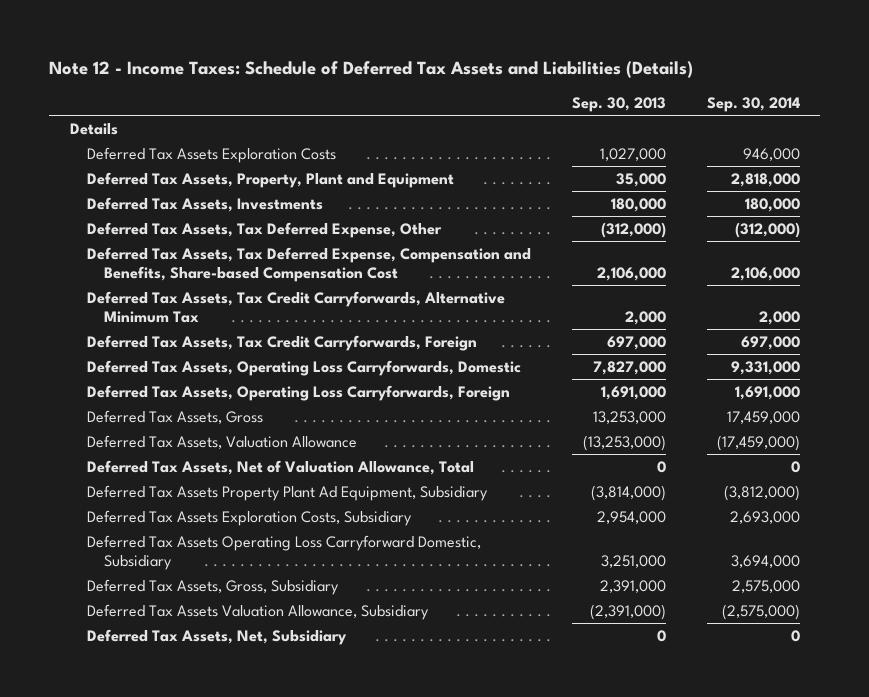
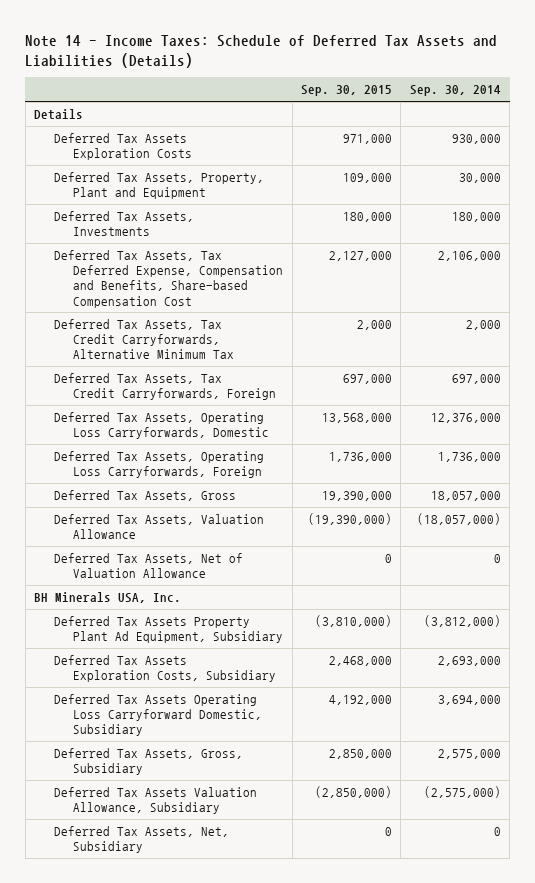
[49,61,694,79] Note 12 - Income Taxes: Schedule of Deferred Tax Assets and Liabilities (Details) -> [25,34,498,68] Note 14 - Income Taxes: Schedule of Deferred Tax Assets and Liabilities (Details)
[571,97,666,113] Sep. 30, 2013 -> none
none -> [301,85,393,97] Sep. 30, 2015
[742,147,800,161] 946,000 -> [451,133,501,144] 930,000
[730,172,800,187] 2,818,000 -> [458,172,501,183] 30,000
[87,221,443,238] Deferred Tax Assets, Tax Deferred Expense, Other -> none
[730,360,800,375] 9,331,000 -> [430,412,501,423] 12,376,000
[734,385,800,400] 1,691,000 -> [437,451,501,462] 1,736,000
[726,410,800,424] 17,459,000 -> [430,490,501,501] 18,057,000
[716,434,800,451] (17,459,000) -> [416,512,501,525] (18,057,000)
[87,459,475,475] Deferred Tax Assets, Net of Valuation Allowance, Total -> [53,552,243,579] Deferred Tax Assets, Net of Valuation Allowance
none -> [34,591,182,603] BH Minerals USA, Inc.

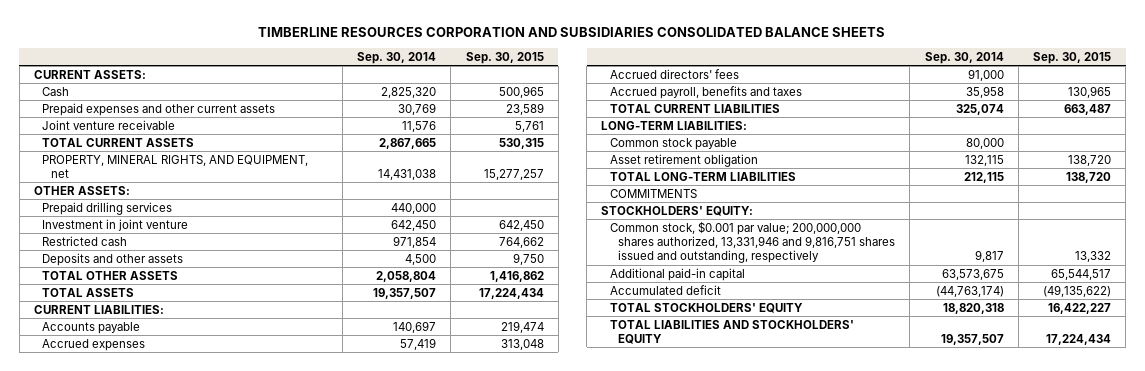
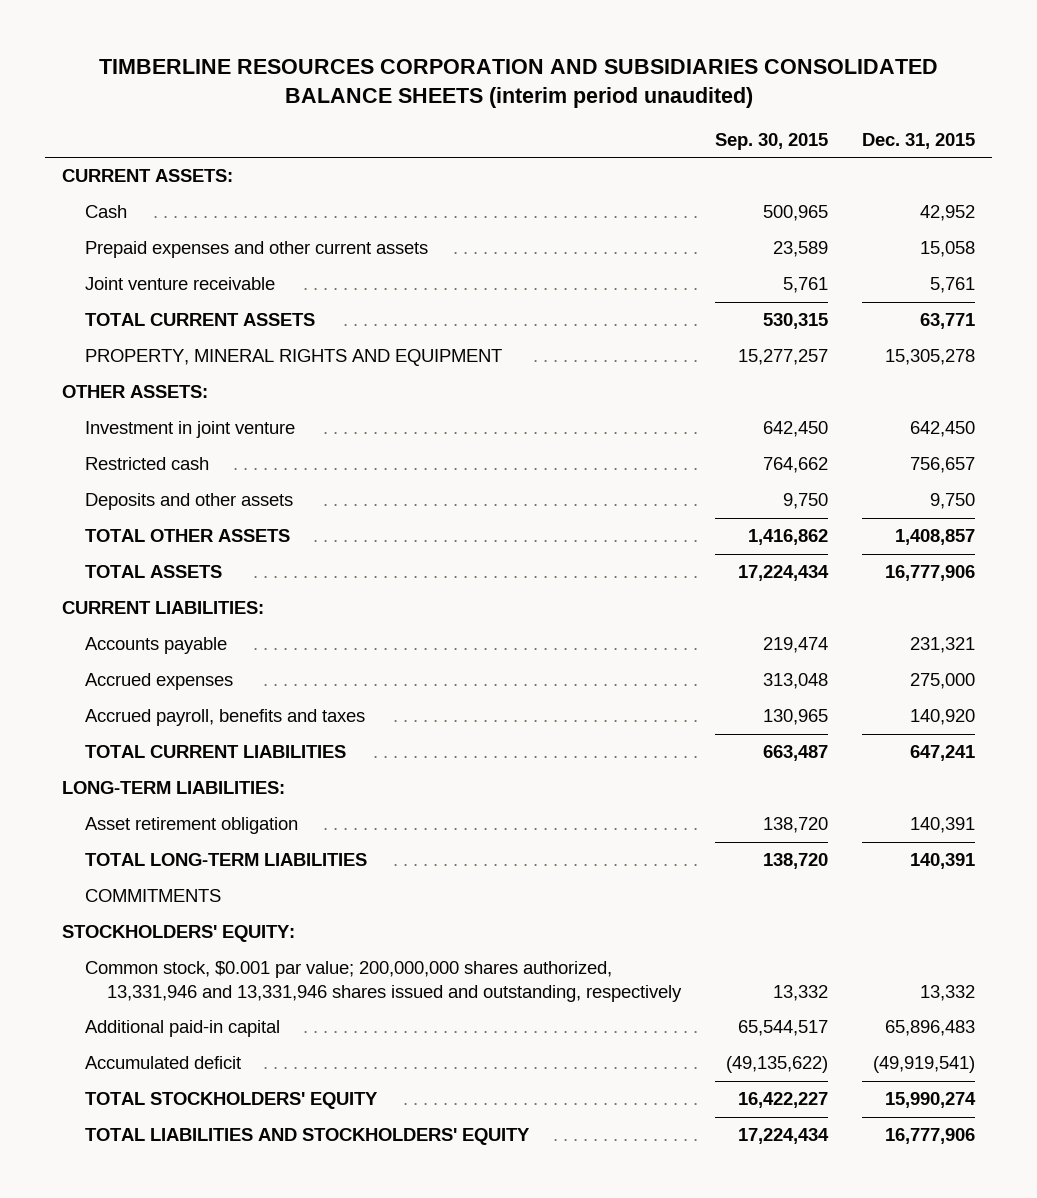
[258,26,886,37] TIMBERLINE RESOURCES CORPORATION AND SUBSIDIARIES CONSOLIDATED BALANCE SHEETS -> [98,58,938,108] TIMBERLINE RESOURCES CORPORATION AND SUBSIDIARIES CONSOLIDATED BALANCE SHEETS (interim period unaudited)
[357,51,437,64] Sep. 30, 2014 -> none
none -> [862,132,976,149] Dec. 31, 2015
[42,154,309,178] PROPERTY, MINERAL RIGHTS, AND EQUIPMENT, net -> [84,349,502,367] PROPERTY, MINERAL RIGHTS AND EQUIPMENT
[42,201,173,215] Prepaid drilling services -> none
[609,68,739,79] Accrued directors' fees -> none
[609,137,737,150] Common stock payable -> none
[609,220,896,264] Common stock, $0.001 par value; 200,000,000 shares authorized, 13,331,946 and 9,816,751 shares issued and outstanding, respectively -> [84,961,683,1002] Common stock, $0.001 par value; 200,000,000 shares authorized, 13,331,946 and 13,331,946 shares issued and outstanding, respectively

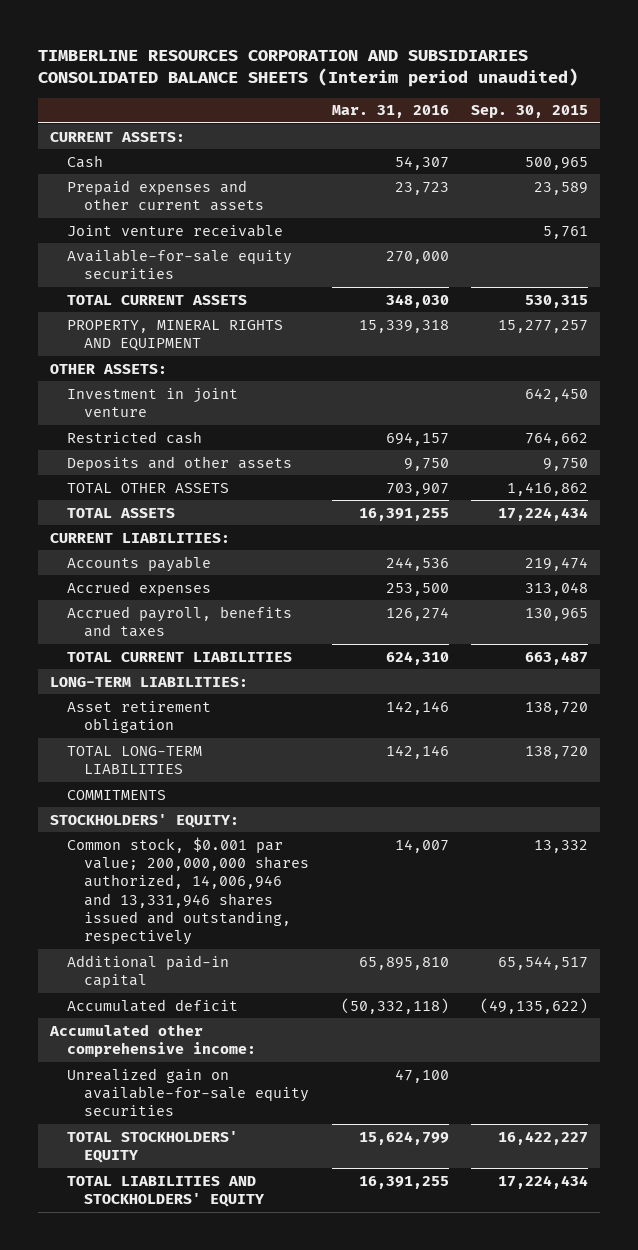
[98,58,938,108] TIMBERLINE RESOURCES CORPORATION AND SUBSIDIARIES CONSOLIDATED BALANCE SHEETS (interim period unaudited) -> [38,49,579,88] TIMBERLINE RESOURCES CORPORATION AND SUBSIDIARIES CONSOLIDATED BALANCE SHEETS (Interim period unaudited)
[862,132,976,149] Dec. 31, 2015 -> none
none -> [331,105,449,119] Mar. 31, 2016
none -> [66,248,292,280] Available-for-sale equity securities
[84,961,683,1002] Common stock, $0.001 par value; 200,000,000 shares authorized, 13,331,946 and 13,331,946 shares issued and outstanding, respectively -> [66,836,310,946] Common stock, $0.001 par value; 200,000,000 shares authorized, 14,006,946 and 13,331,946 shares issued and outstanding, respectively
none -> [48,1023,256,1058] Accumulated other comprehensive income:
none -> [66,1067,310,1117] Unrealized gain on available-for-sale equity securities

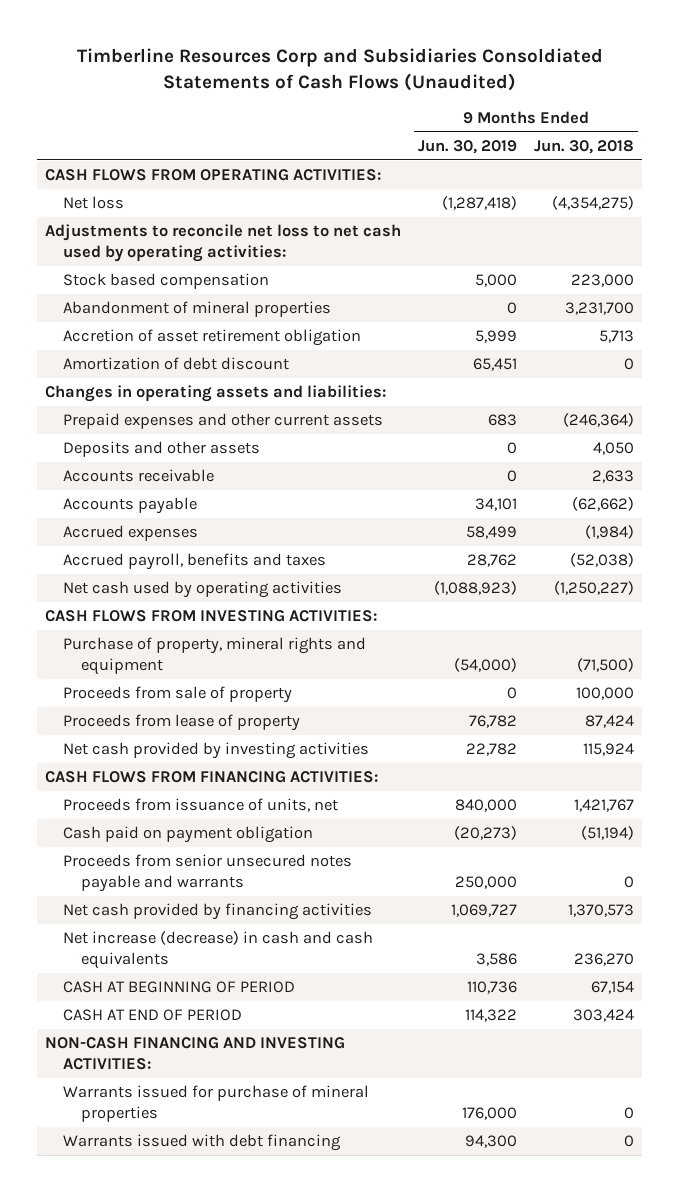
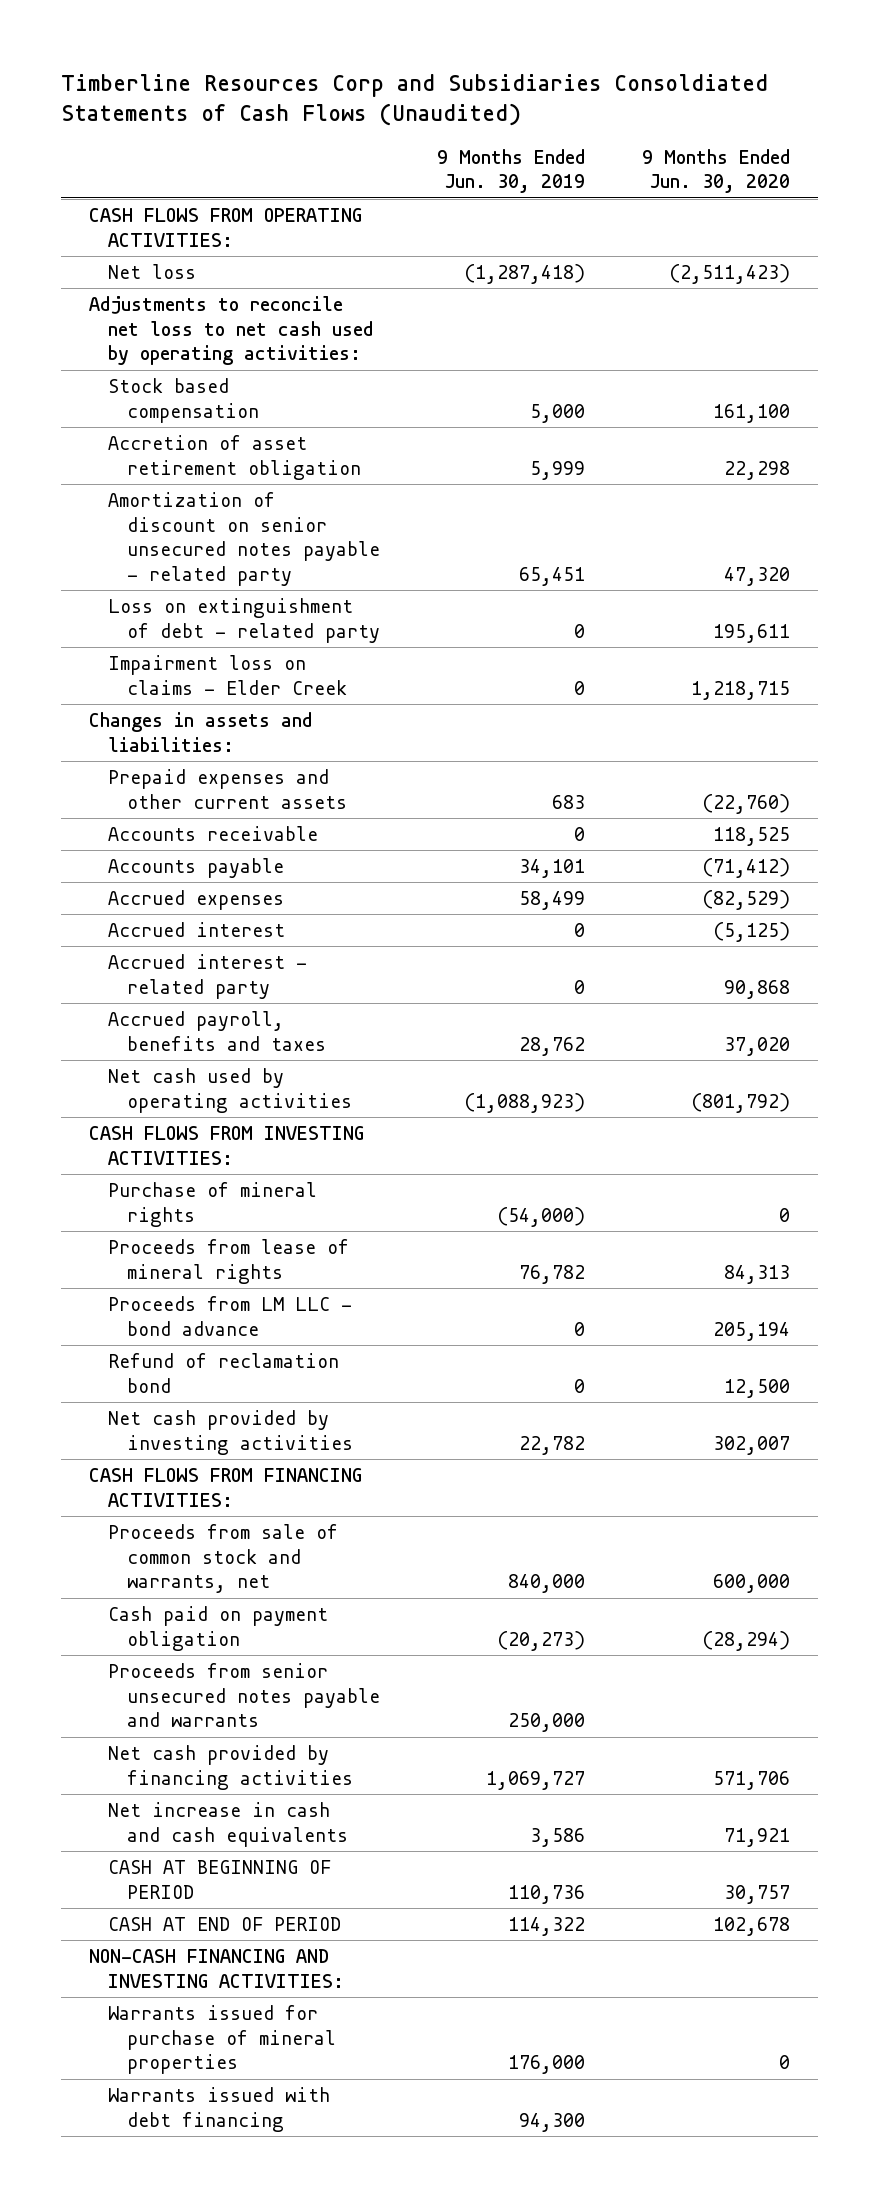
[533,139,634,154] Jun. 30, 2018 -> none
none -> [641,148,790,194] 9 Months Ended Jun. 30, 2020
[63,301,332,318] Abandonment of mineral properties -> none
[63,357,290,371] Amortization of debt discount -> [108,491,381,587] Amortization of discount on senior unsecured notes payable - related party
none -> [108,597,381,643] Loss on extinguishment of debt - related party
none -> [108,654,348,695] Impairment loss on claims - Elder Creek
[45,385,387,403] Changes in operating assets and liabilities: -> [89,711,313,752] Changes in assets and liabilities:
[63,441,261,458] Deposits and other assets -> none
none -> [108,921,286,937] Accrued interest
none -> [108,953,308,999] Accrued interest - related party
[63,686,293,704] Proceeds from sale of property -> none
[63,637,367,675] Purchase of property, mineral rights and equipment -> [108,1181,318,1227] Purchase of mineral rights
[63,714,301,732] Proceeds from lease of property -> [108,1238,350,1284] Proceeds from lease of mineral rights
none -> [108,1295,353,1336] Proceeds from LM LLC - bond advance
none -> [108,1352,340,1393] Refund of reclamation bond
[63,798,339,813] Proceeds from issuance of units, net -> [108,1523,339,1594] Proceeds from sale of common stock and warrants, net
[63,931,374,969] Net increase (decrease) in cash and cash equivalents -> [108,1801,349,1847] Net increase in cash and cash equivalents

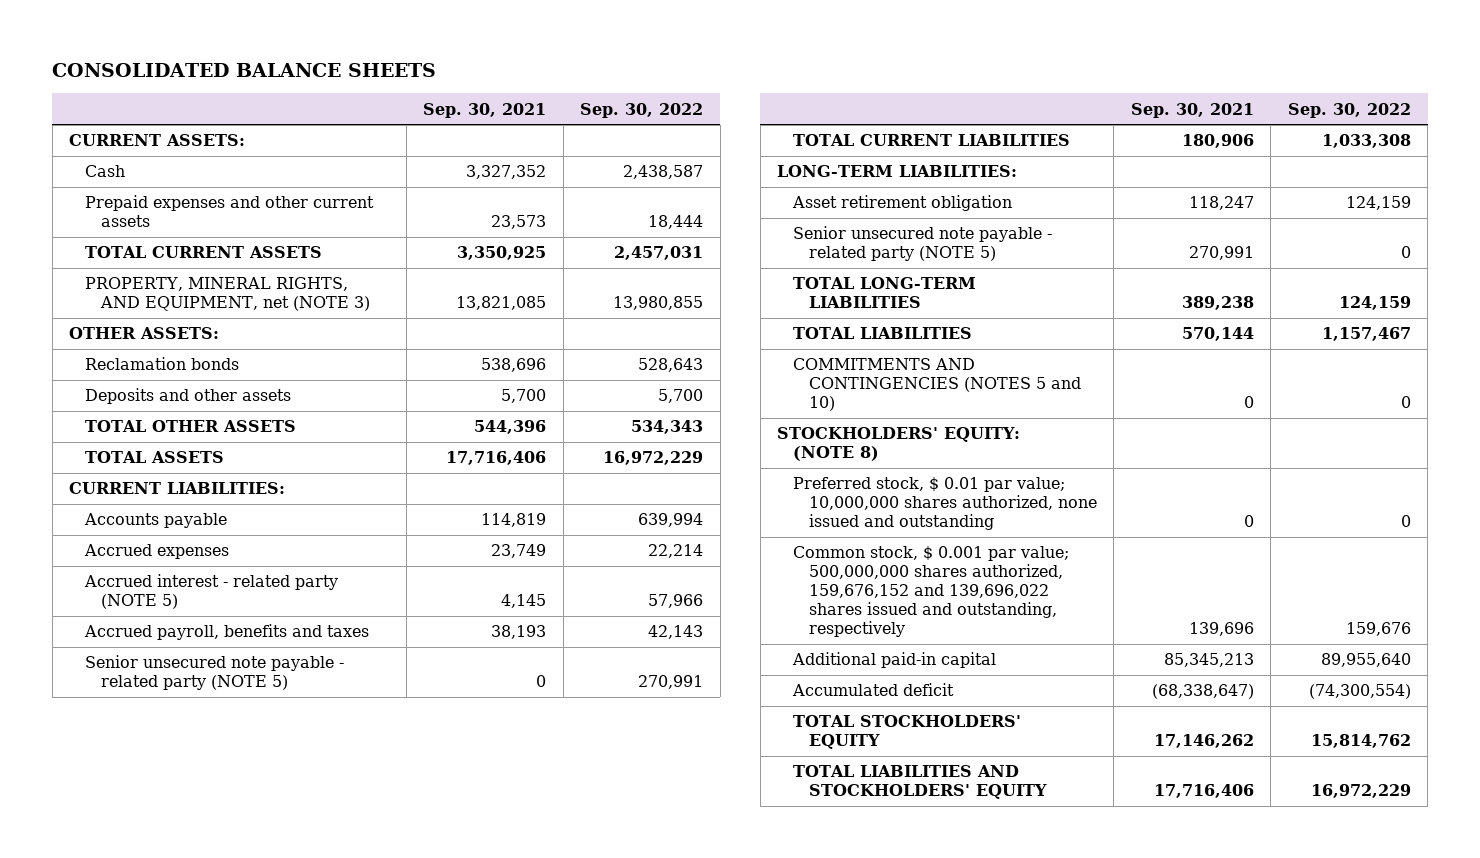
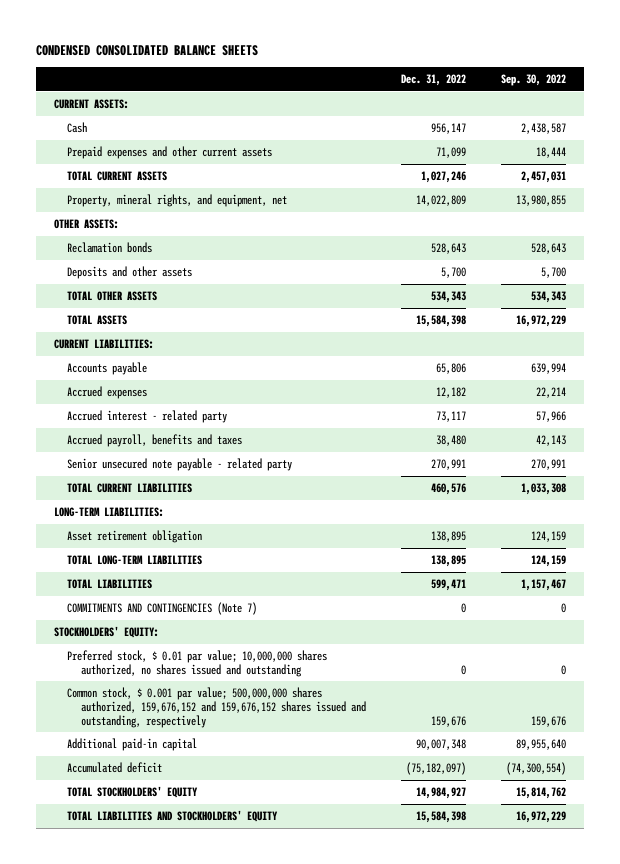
[52,63,437,78] CONSOLIDATED BALANCE SHEETS -> [36,44,259,56] CONDENSED CONSOLIDATED BALANCE SHEETS
[423,102,547,118] Sep. 30, 2021 -> none
none -> [401,73,467,86] Dec. 31, 2022
[85,277,371,312] PROPERTY, MINERAL RIGHTS, AND EQUIPMENT, net (NOTE 3) -> [67,193,288,207] Property, mineral rights, and equipment, net
[84,574,339,610] Accrued interest - related party (NOTE 5) -> [67,409,228,423] Accrued interest - related party
[85,655,345,691] Senior unsecured note payable - related party (NOTE 5) -> [67,457,293,471] Senior unsecured note payable - related party
[792,226,1052,262] Senior unsecured note payable - related party (NOTE 5) -> none
[792,358,1081,412] COMMITMENTS AND CONTINGENCIES (NOTES 5 and 10) -> [67,601,258,615] COMMITMENTS AND CONTINGENCIES (Note 7)
[777,427,1021,462] STOCKHOLDERS' EQUITY: (NOTE 8) -> [53,625,159,638] STOCKHOLDERS' EQUITY:
[792,477,1097,531] Preferred stock, $ 0.01 par value; 10,000,000 shares authorized, none issued and outstanding -> [67,649,328,677] Preferred stock, $ 0.01 par value; 10,000,000 shares authorized, no shares issued and outstanding
[792,546,1069,638] Common stock, $ 0.001 par value; 500,000,000 shares authorized, 159,676,152 and 139,696,022 shares issued and outstanding, respectively -> [67,686,366,728] Common stock, $ 0.001 par value; 500,000,000 shares authorized, 159,676,152 and 159,676,152 shares issued and outstanding, respectively

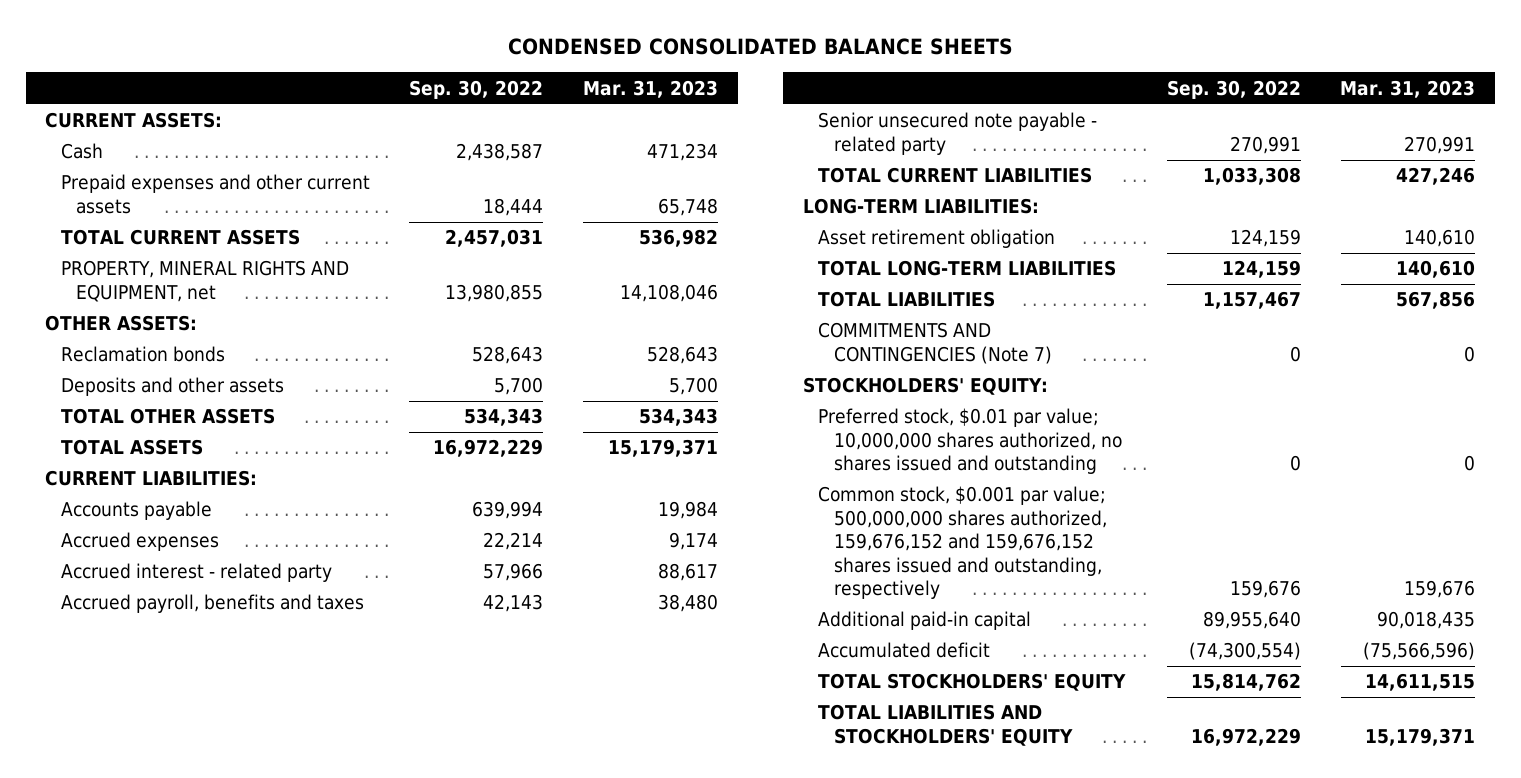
[401,73,467,86] Dec. 31, 2022 -> none
none -> [582,79,718,98] Mar. 31, 2023
[67,193,288,207] Property, mineral rights, and equipment, net -> [60,260,349,302] PROPERTY, MINERAL RIGHTS AND EQUIPMENT, net
[67,649,328,677] Preferred stock, $ 0.01 par value; 10,000,000 shares authorized, no shares issued and outstanding -> [818,408,1122,475] Preferred stock, $0.01 par value; 10,000,000 shares authorized, no shares issued and outstanding
[67,686,366,728] Common stock, $ 0.001 par value; 500,000,000 shares authorized, 159,676,152 and 159,676,152 shares issued and outstanding, respectively -> [818,486,1107,600] Common stock, $0.001 par value; 500,000,000 shares authorized, 159,676,152 and 159,676,152 shares issued and outstanding, respectively

